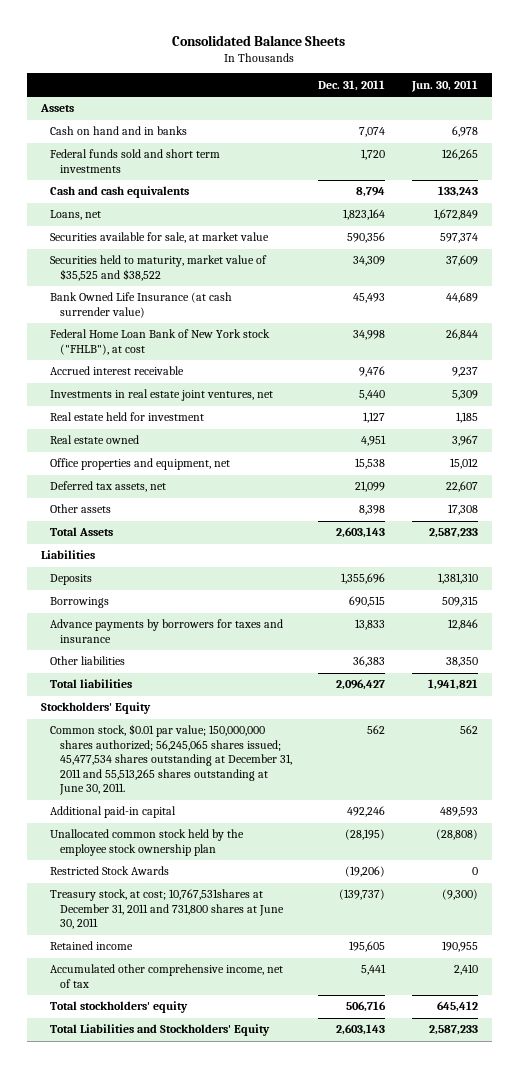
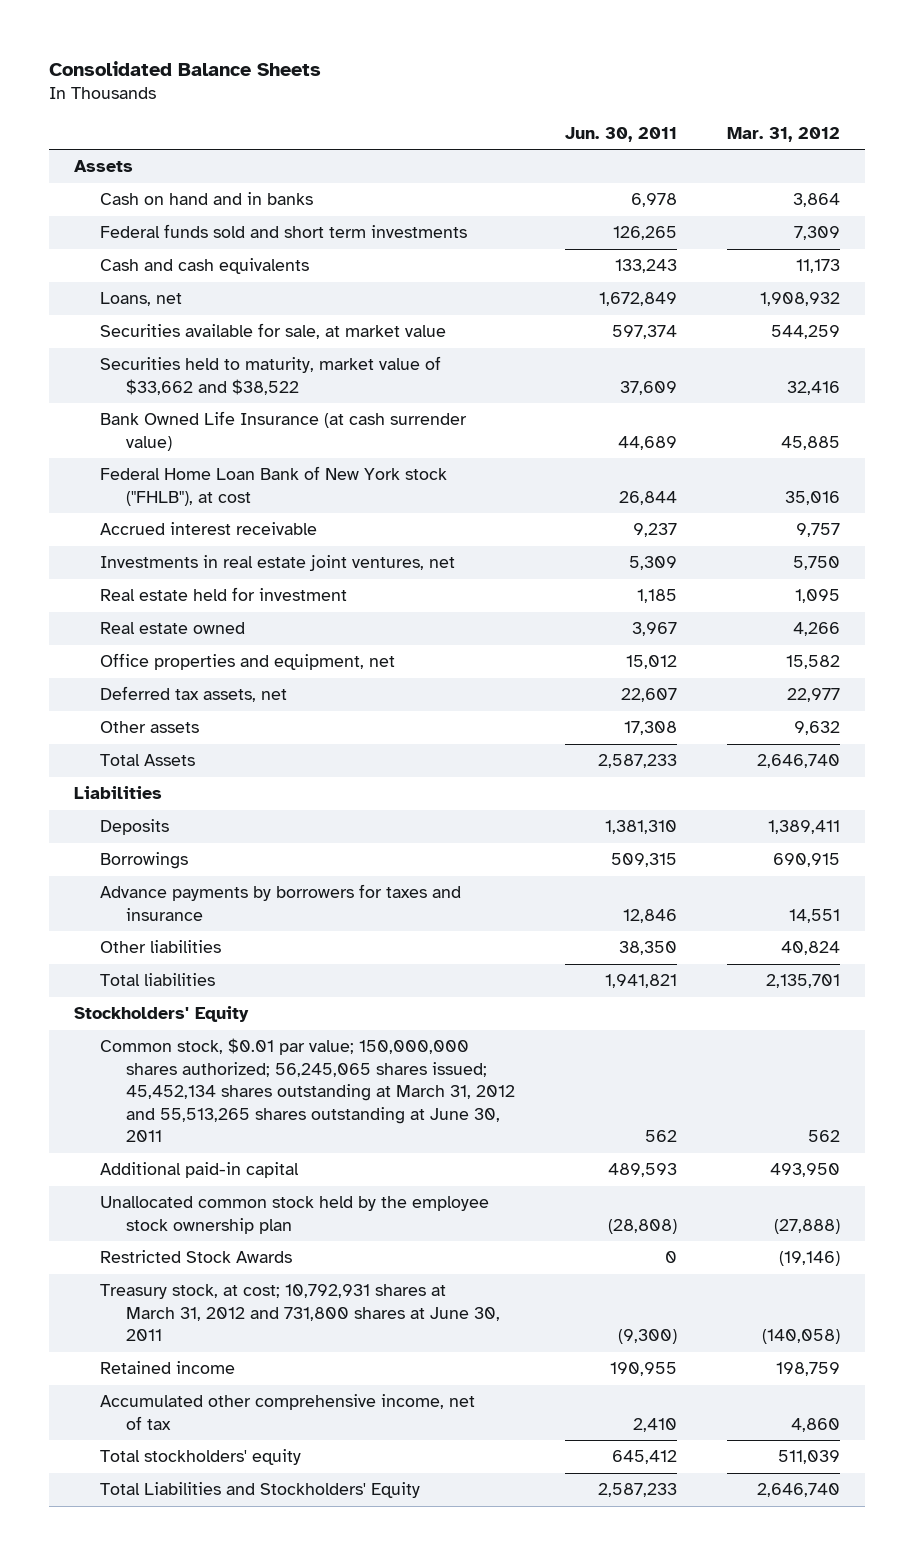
[318,79,386,91] Dec. 31, 2011 -> none
none -> [726,126,840,142] Mar. 31, 2012
[50,255,268,281] Securities held to maturity, market value of $35,525 and $38,522 -> [99,356,441,395] Securities held to maturity, market value of $33,662 and $38,522
[50,724,292,796] Common stock, $0.01 par value; 150,000,000 shares authorized; 56,245,065 shares issued; 45,477,534 shares outstanding at December 31, 2011 and 55,513,265 shares outstanding at June 30, 2011. -> [99,1038,516,1142] Common stock, $0.01 par value; 150,000,000 shares authorized; 56,245,065 shares issued; 45,452,134 shares outstanding at March 31, 2012 and 55,513,265 shares outstanding at June 30, 2011
[50,889,284,930] Treasury stock, at cost; 10,767,531shares at December 31, 2011 and 731,800 shares at June 30, 2011 -> [99,1284,501,1342] Treasury stock, at cost; 10,792,931 shares at March 31, 2012 and 731,800 shares at June 30, 2011

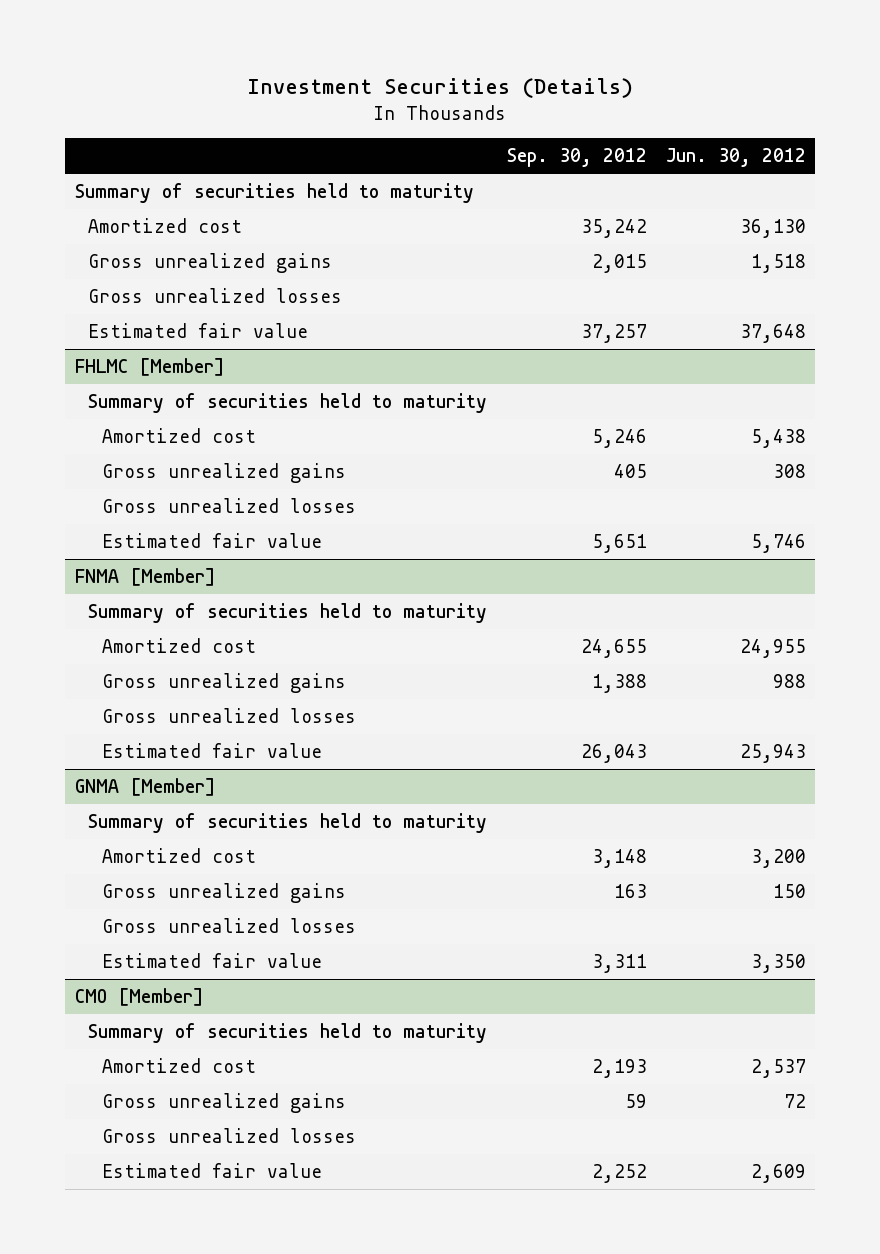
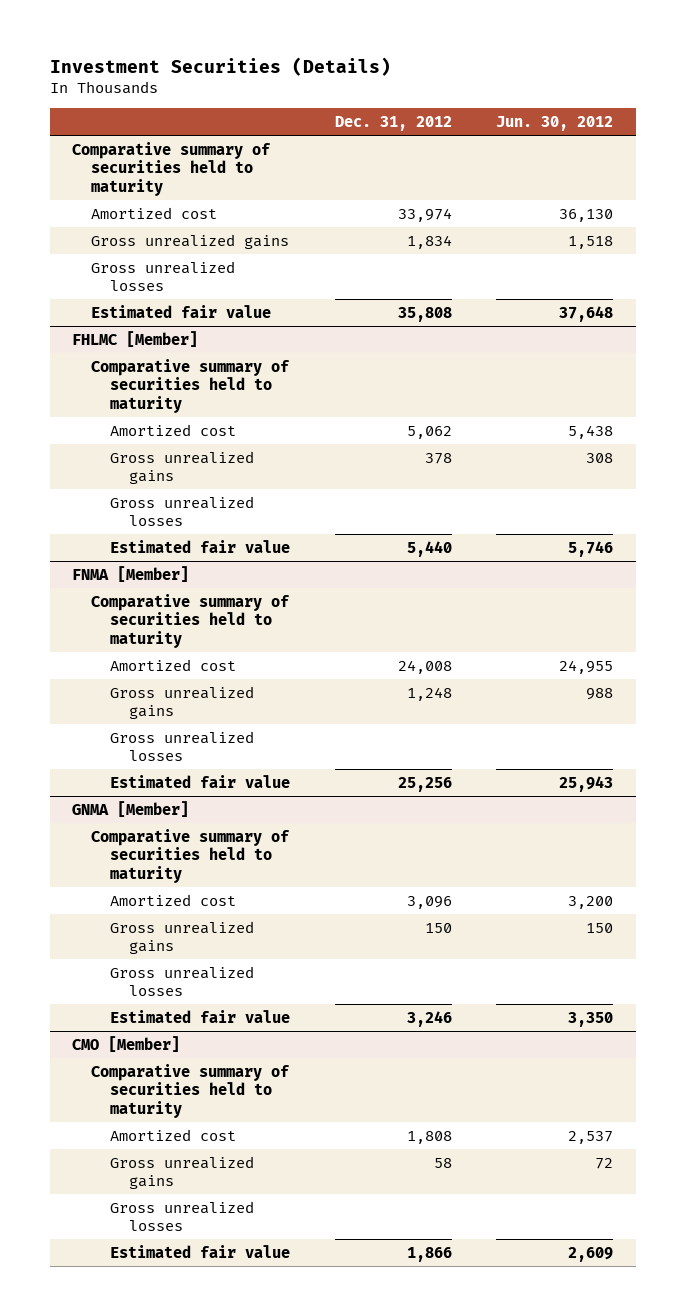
[506,148,647,168] Sep. 30, 2012 -> none
none -> [334,116,452,132] Dec. 31, 2012
[74,182,474,203] Summary of securities held to maturity -> [72,141,272,196] Comparative summary of securities held to maturity
[88,392,488,413] Summary of securities held to maturity -> [90,358,290,413] Comparative summary of securities held to maturity
[88,602,488,623] Summary of securities held to maturity -> [90,593,290,648] Comparative summary of securities held to maturity
[88,812,488,833] Summary of securities held to maturity -> [90,828,290,883] Comparative summary of securities held to maturity
[88,1022,488,1043] Summary of securities held to maturity -> [90,1063,290,1118] Comparative summary of securities held to maturity

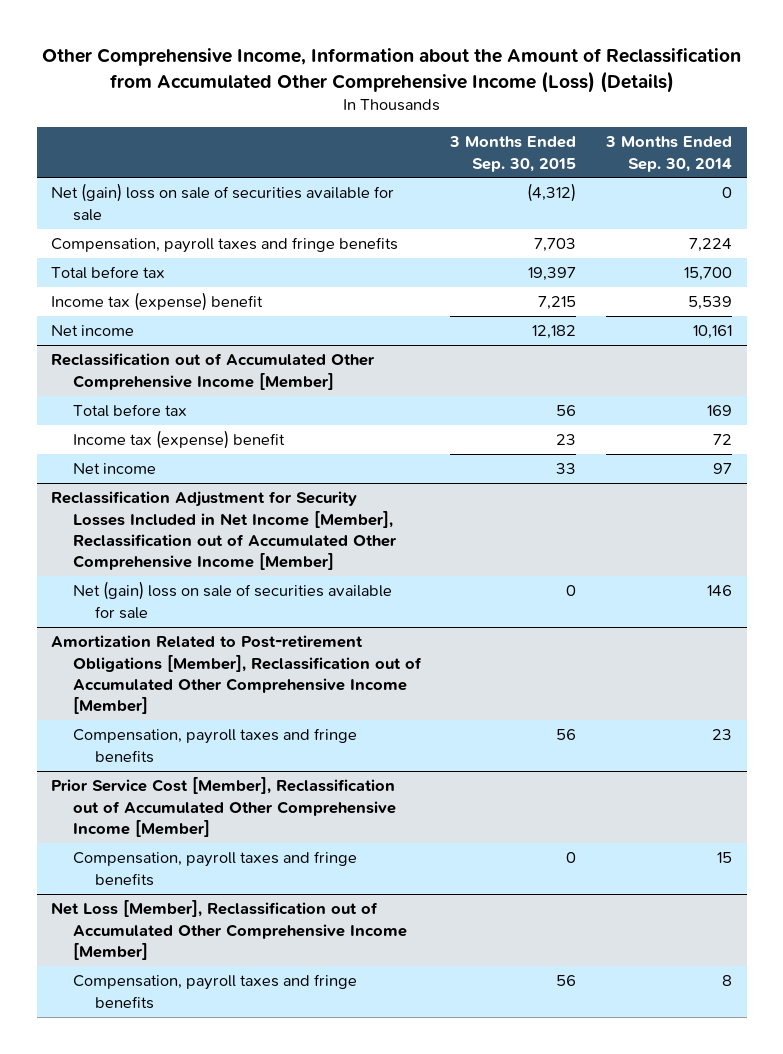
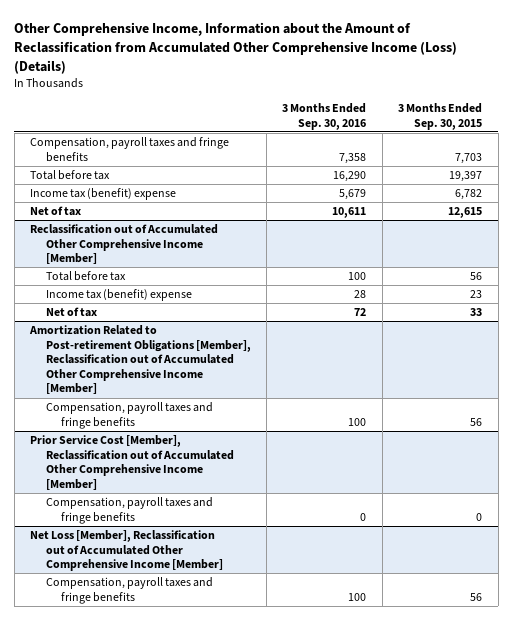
[604,136,732,172] 3 Months Ended Sep. 30, 2014 -> none
none -> [282,103,367,130] 3 Months Ended Sep. 30, 2016
[51,183,395,221] Net (gain) loss on sale of securities available for sale -> none
[51,292,264,312] Income tax (expense) benefit -> [30,188,177,201] Income tax (benefit) expense
[538,296,577,311] 7,215 -> [455,189,483,201] 6,782
[51,325,135,337] Net income -> [30,206,82,217] Net of tax
[532,325,577,340] 12,182 -> [448,207,483,219] 12,615
[51,491,397,571] Reclassification Adjustment for Security Losses Included in Net Income [Member], Reclassification out of Accumulated Other Comprehensive Income [Member] -> none
[72,581,392,619] Net (gain) loss on sale of securities available for sale -> none
[72,430,285,450] Income tax (expense) benefit -> [45,289,192,302] Income tax (benefit) expense
[72,463,156,475] Net income -> [45,307,97,318] Net of tax

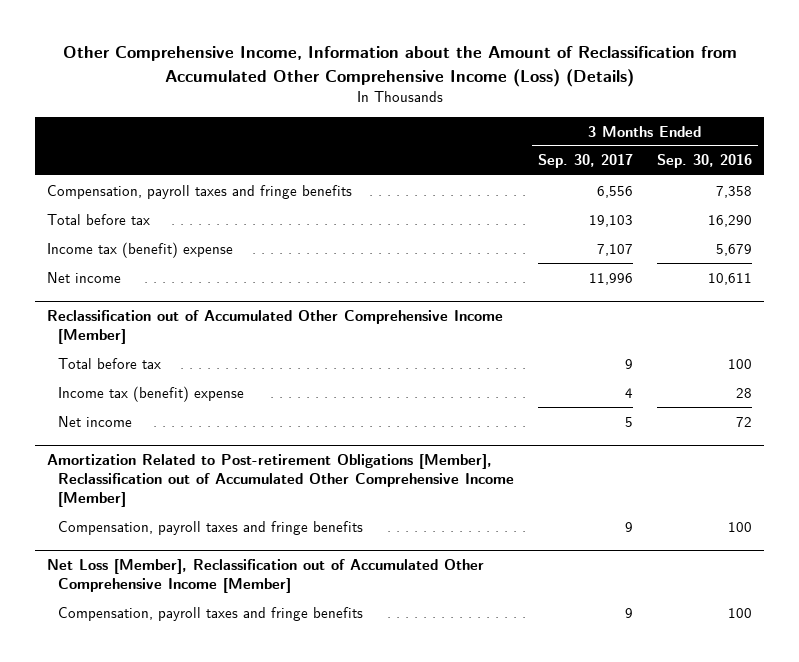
[398,103,483,130] 3 Months Ended Sep. 30, 2015 -> none
none -> [538,154,634,169] Sep. 30, 2017
[30,206,82,217] Net of tax -> [47,271,122,283] Net income
[45,307,97,318] Net of tax -> [58,415,133,427] Net income
[30,435,234,490] Prior Service Cost [Member], Reclassification out of Accumulated Other Comprehensive Income [Member] -> none
[45,497,213,524] Compensation, payroll taxes and fringe benefits -> none

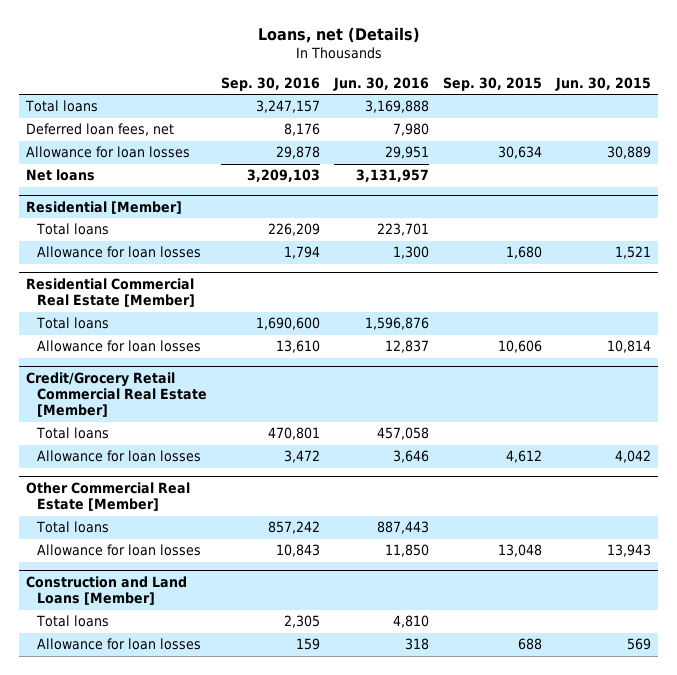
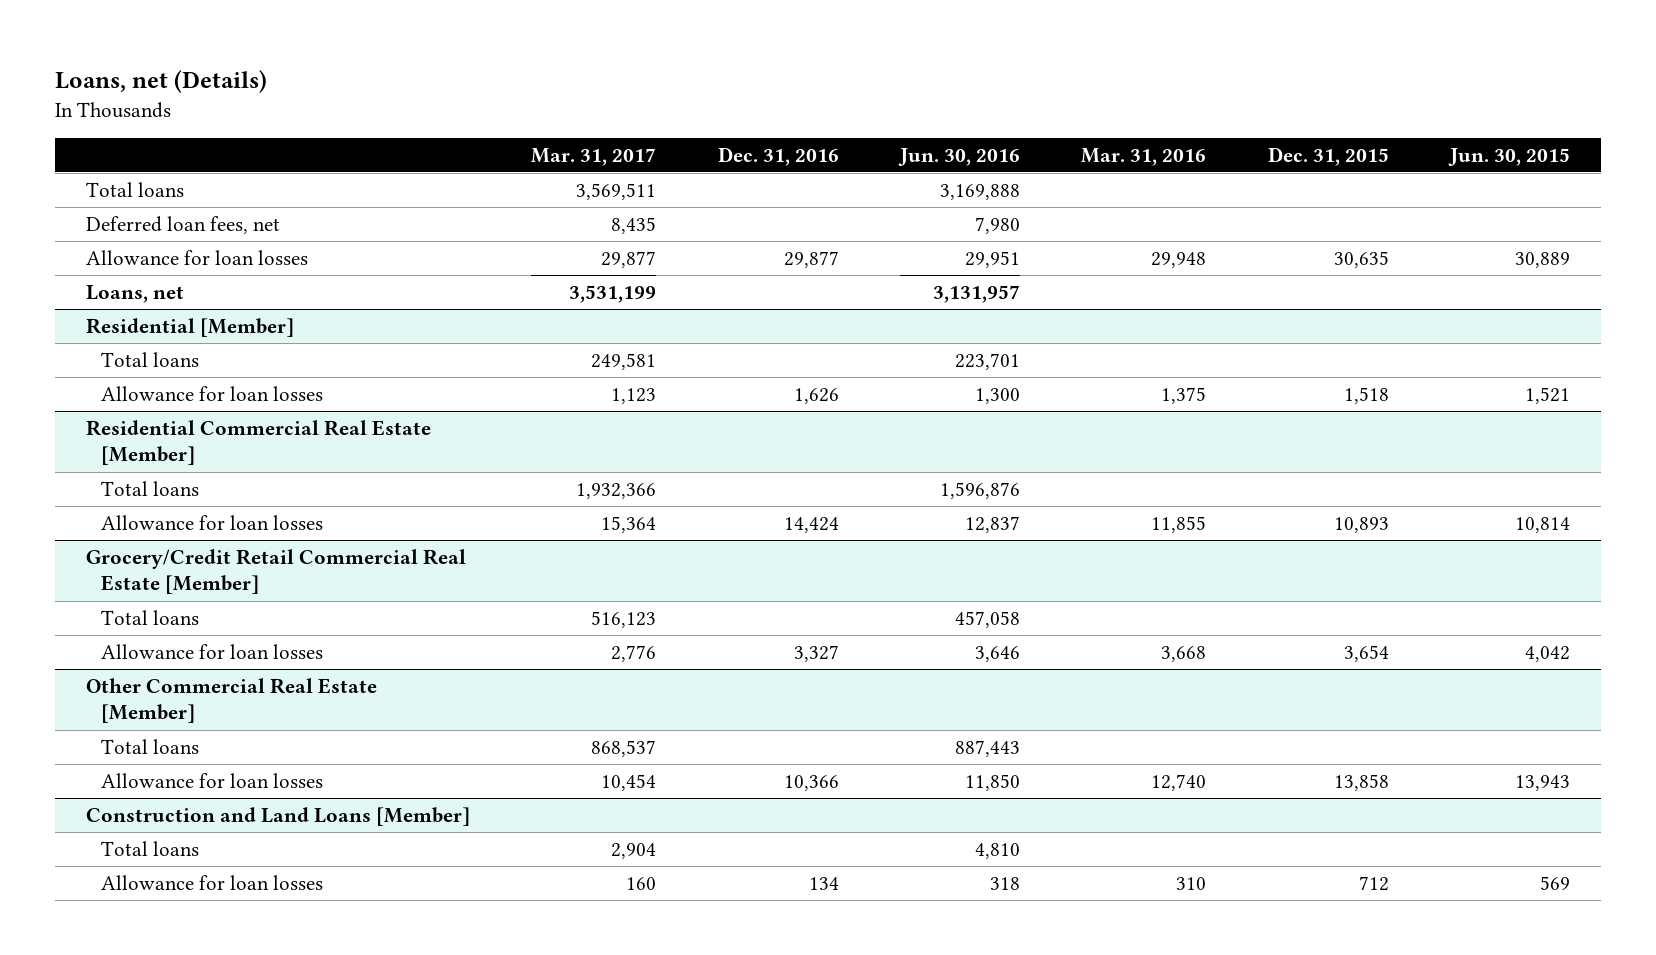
[220,76,320,91] Sep. 30, 2016 -> none
[442,76,542,91] Sep. 30, 2015 -> none
none -> [531,147,657,166] Mar. 31, 2017
none -> [717,146,839,166] Dec. 31, 2016
none -> [1081,147,1207,166] Mar. 31, 2016
none -> [1267,146,1389,166] Dec. 31, 2015
[26,169,96,182] Net loans -> [85,284,184,303] Loans, net
[26,371,207,418] Credit/Grocery Retail Commercial Real Estate [Member] -> [85,548,466,595] Grocery/Credit Retail Commercial Real Estate [Member]

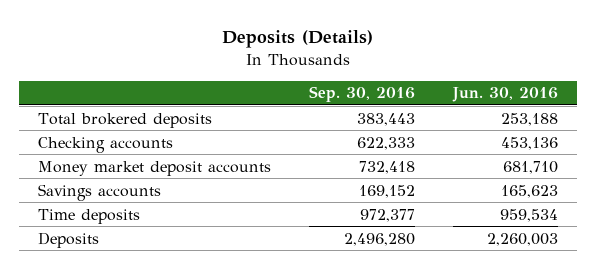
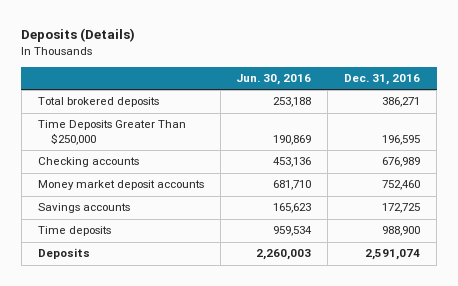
[308,86,415,103] Sep. 30, 2016 -> none
none -> [344,74,421,86] Dec. 31, 2016
none -> [37,120,186,145] Time Deposits Greater Than $250,000

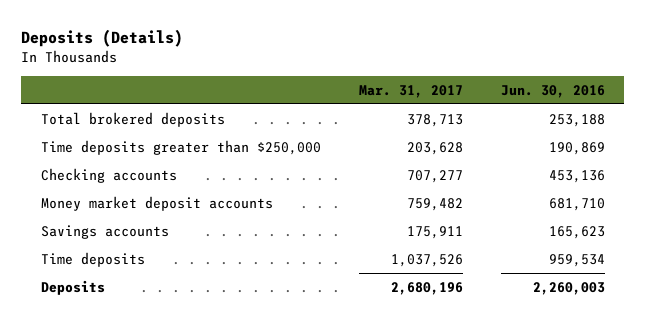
[344,74,421,86] Dec. 31, 2016 -> none
none -> [358,84,463,98] Mar. 31, 2017
[37,120,186,145] Time Deposits Greater Than $250,000 -> [40,139,321,155] Time deposits greater than $250,000

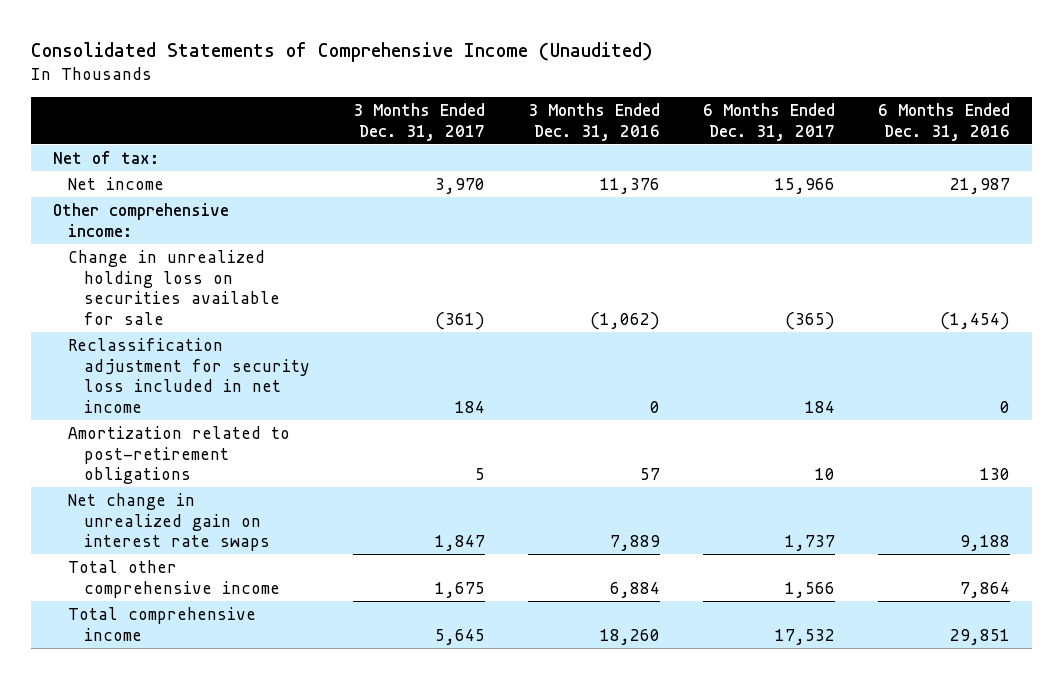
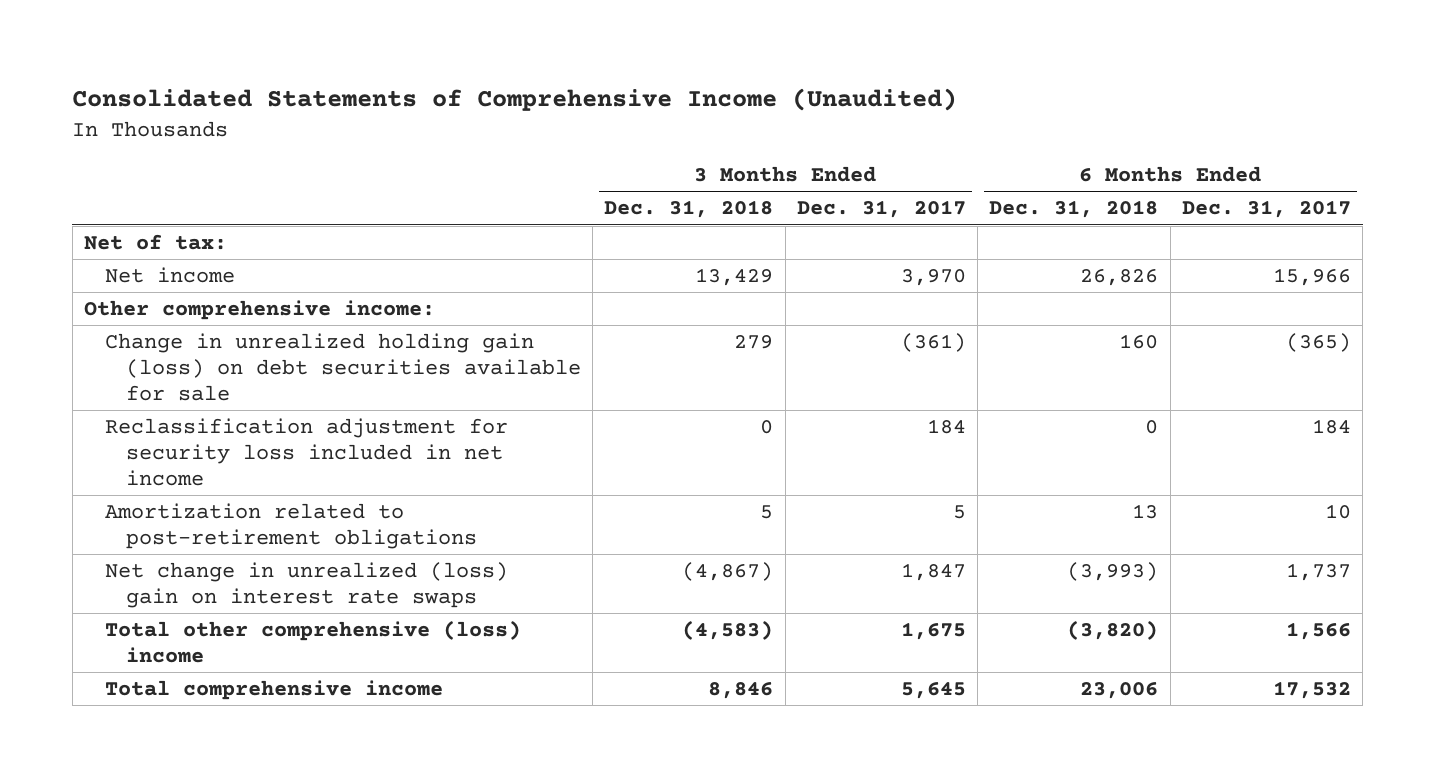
[528,102,661,141] 3 Months Ended Dec. 31, 2016 -> none
[878,102,1011,141] 6 Months Ended Dec. 31, 2016 -> none
none -> [604,200,774,219] Dec. 31, 2018
none -> [989,200,1159,219] Dec. 31, 2018
[68,249,280,326] Change in unrealized holding loss on securities available for sale -> [104,333,581,401] Change in unrealized holding gain (loss) on debt securities available for sale
[68,492,270,552] Net change in unrealized gain on interest rate swaps -> [104,562,508,608] Net change in unrealized (loss) gain on interest rate swaps
[68,559,280,598] Total other comprehensive income -> [104,620,521,663] Total other comprehensive (loss) income

